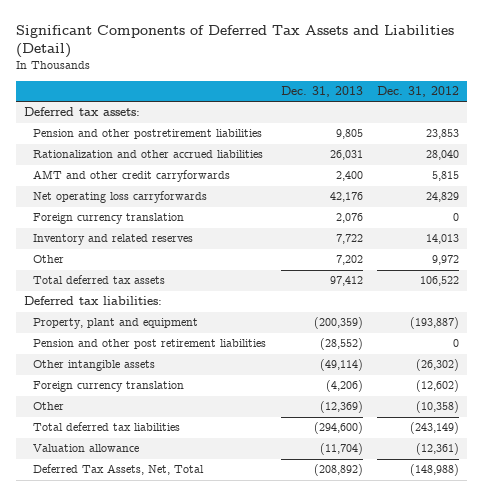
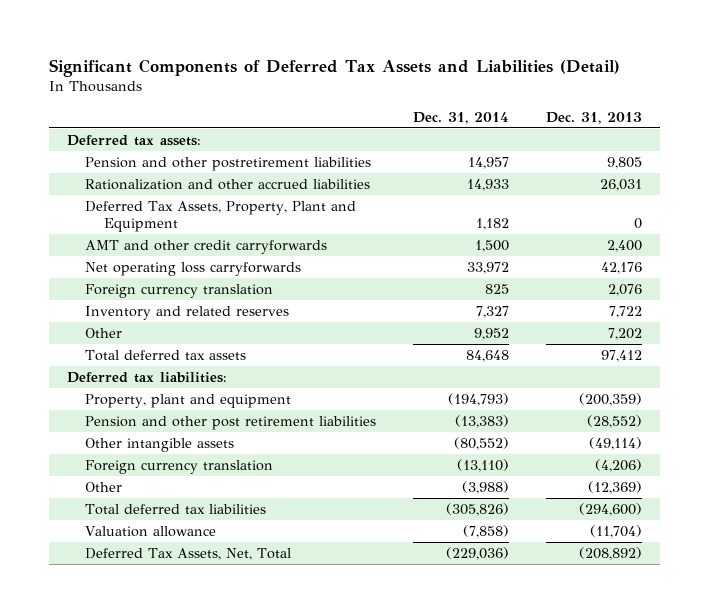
[377,86,460,98] Dec. 31, 2012 -> none
none -> [413,111,510,124] Dec. 31, 2014
none -> [85,200,357,232] Deferred Tax Assets, Property, Plant and Equipment

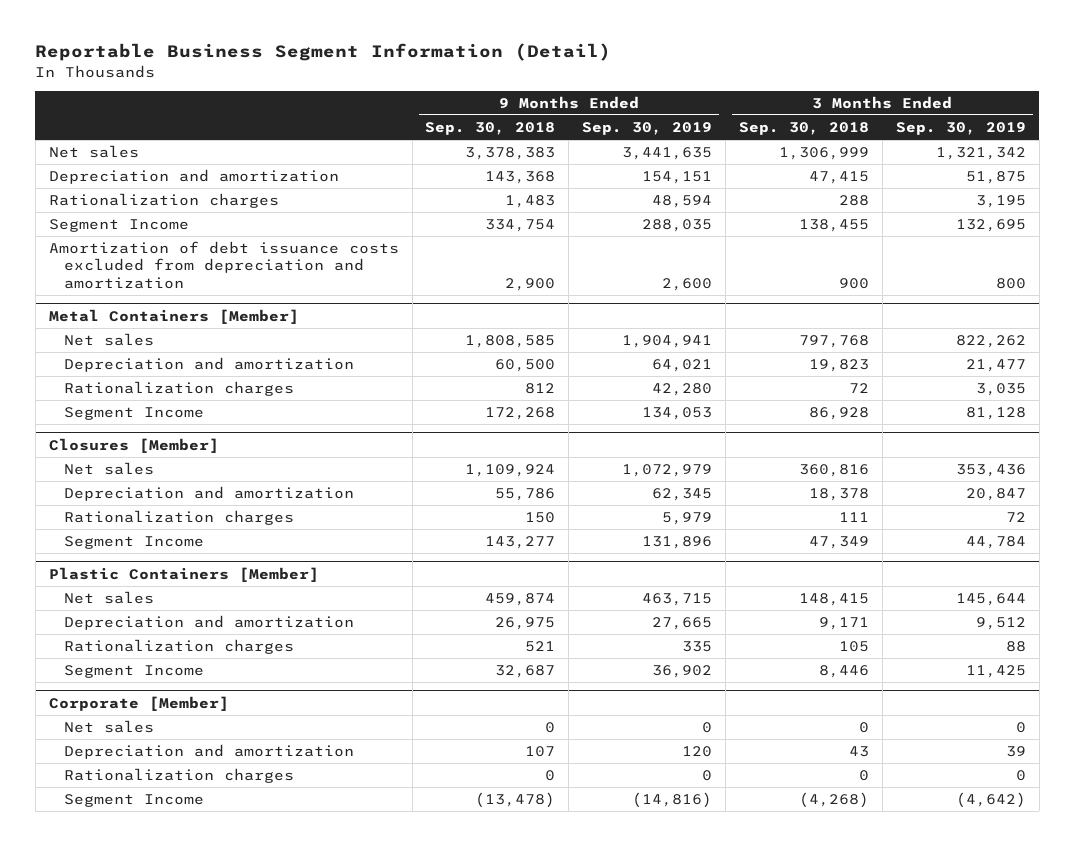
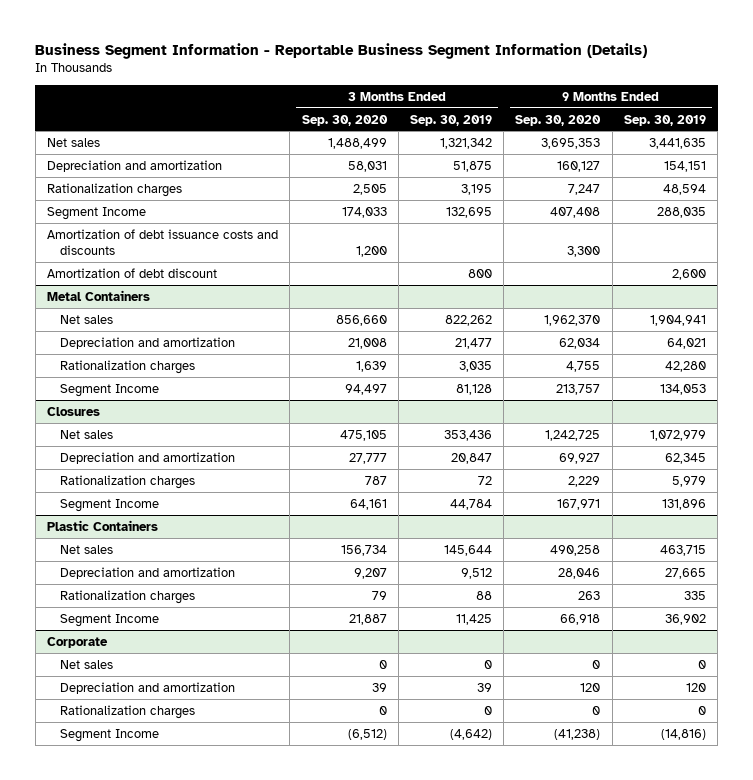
[35,43,612,62] Reportable Business Segment Information (Detail) -> [35,43,648,60] Business Segment Information - Reportable Business Segment Information (Details)
[425,121,556,135] Sep. 30, 2018 -> none
[739,121,870,135] Sep. 30, 2018 -> none
none -> [301,114,388,126] Sep. 30, 2020
none -> [515,114,602,126] Sep. 30, 2020
none -> [47,228,279,256] Amortization of debt issuance costs and discounts
[48,241,399,289] Amortization of debt issuance costs excluded from depreciation and amortization -> [47,267,218,278] Amortization of debt discount
[48,308,299,324] Metal Containers [Member] -> [47,289,151,301] Metal Containers
[48,437,219,453] Closures [Member] -> [47,406,101,416] Closures
[48,566,319,582] Plastic Containers [Member] -> [47,519,159,531] Plastic Containers
[48,695,229,711] Corporate [Member] -> [47,636,109,648] Corporate

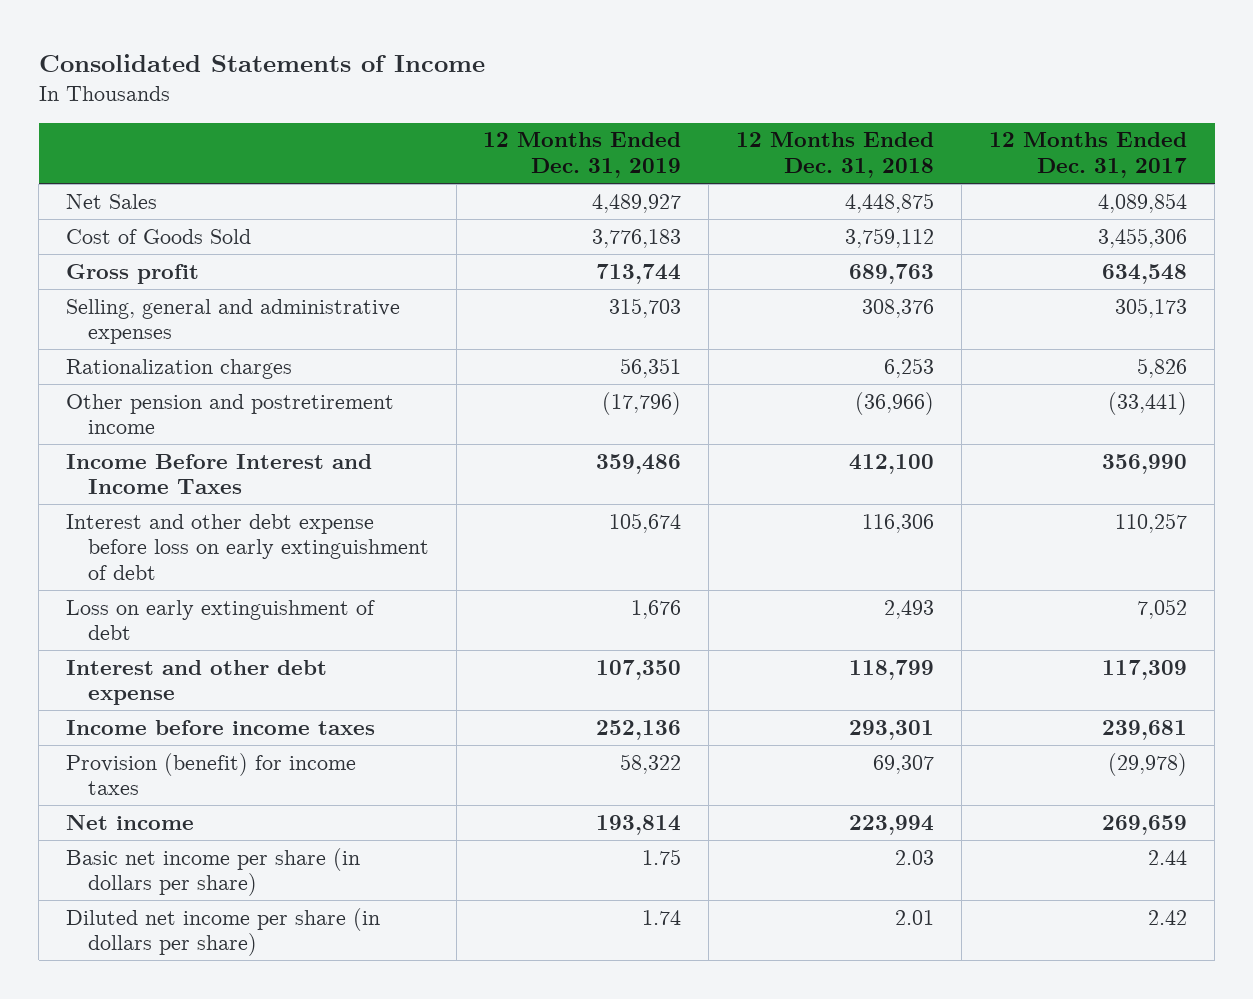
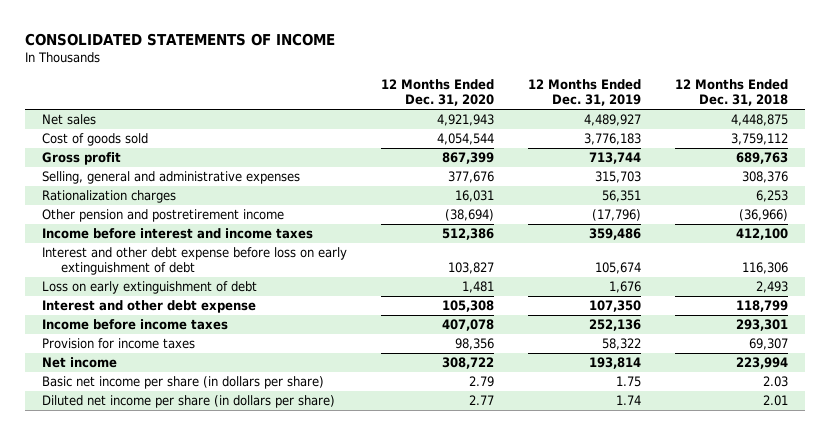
[38,54,485,73] Consolidated Statements of Income -> [24,32,335,46] CONSOLIDATED STATEMENTS OF INCOME
[989,132,1188,179] 12 Months Ended Dec. 31, 2017 -> none
none -> [381,79,495,107] 12 Months Ended Dec. 31, 2020
[66,193,158,209] Net Sales -> [42,114,97,126] Net sales
[66,228,252,244] Cost of Goods Sold -> [42,133,149,147] Cost of goods sold
[66,453,373,495] Income Before Interest and Income Taxes -> [42,228,314,240] Income before interest and income taxes
[66,752,357,796] Provision (benefit) for income taxes -> [42,338,196,350] Provision for income taxes

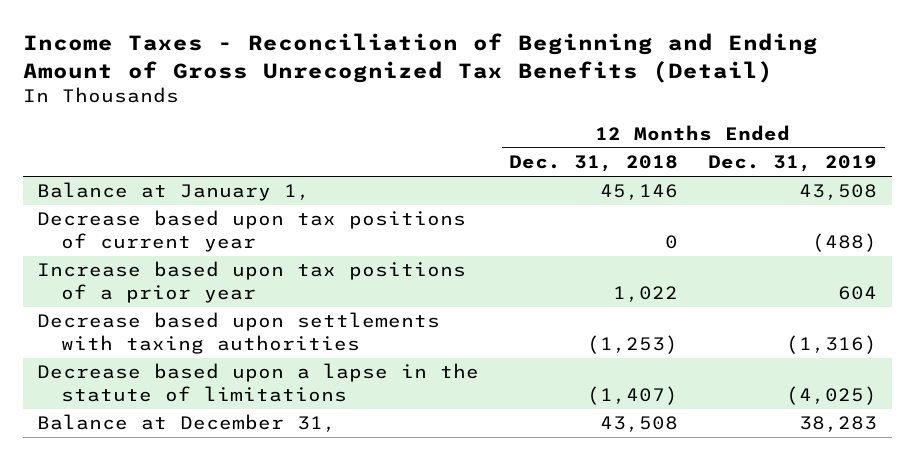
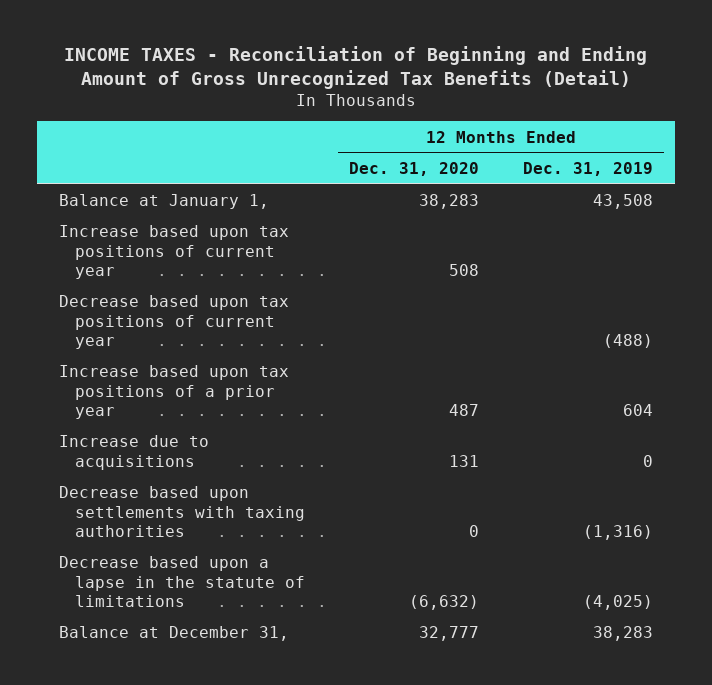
[22,33,818,83] Income Taxes - Reconciliation of Beginning and Ending Amount of Gross Unrecognized Tax Benefits (Detail) -> [64,45,648,90] INCOME TAXES - Reconciliation of Beginning and Ending Amount of Gross Unrecognized Tax Benefits (Detail)
[509,155,679,173] Dec. 31, 2018 -> none
none -> [349,161,480,176] Dec. 31, 2020
none -> [59,225,290,280] Increase based upon tax positions of current year
none -> [59,435,210,470] Increase due to acquisitions

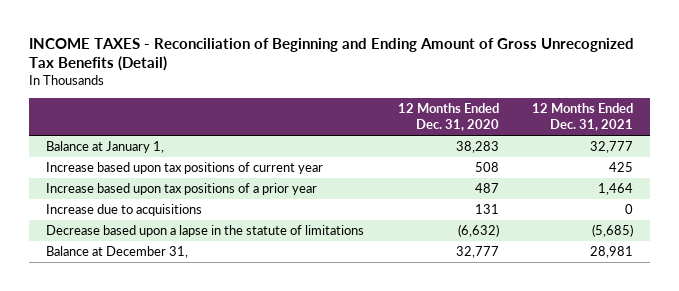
[523,161,654,176] Dec. 31, 2019 -> none
none -> [532,103,634,132] 12 Months Ended Dec. 31, 2021
[59,295,290,350] Decrease based upon tax positions of current year -> none
[59,486,305,538] Decrease based upon settlements with taxing authorities -> none

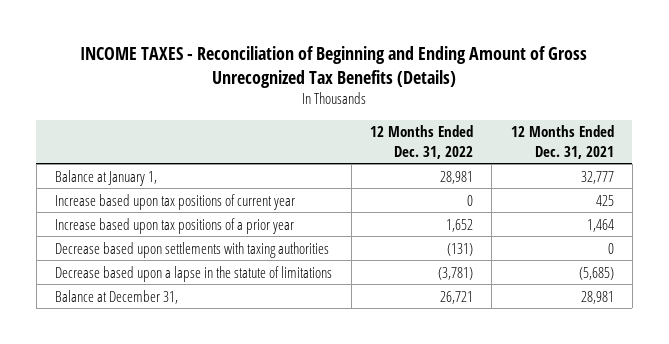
[29,37,635,72] INCOME TAXES - Reconciliation of Beginning and Ending Amount of Gross Unrecognized Tax Benefits (Detail) -> [80,46,588,88] INCOME TAXES - Reconciliation of Beginning and Ending Amount of Gross Unrecognized Tax Benefits (Details)
[397,103,499,132] 12 Months Ended Dec. 31, 2020 -> none
none -> [369,125,473,159] 12 Months Ended Dec. 31, 2022
[45,204,202,217] Increase due to acquisitions -> none
none -> [55,241,330,258] Decrease based upon settlements with taxing authorities

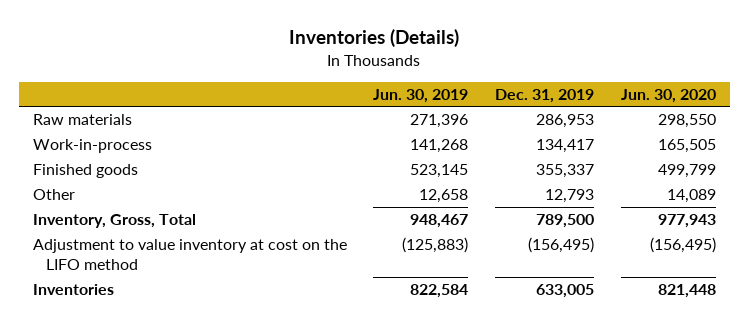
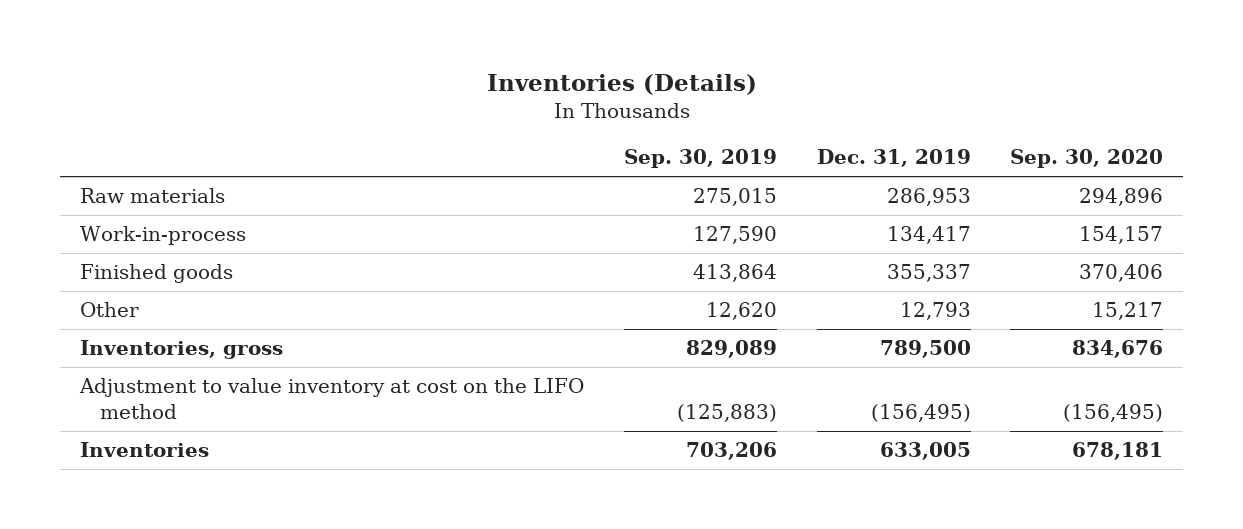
[373,88,469,103] Jun. 30, 2019 -> none
[621,88,717,103] Jun. 30, 2020 -> none
none -> [623,149,777,169] Sep. 30, 2019
none -> [1010,149,1164,169] Sep. 30, 2020
[32,214,196,229] Inventory, Gross, Total -> [79,340,283,360] Inventories, gross

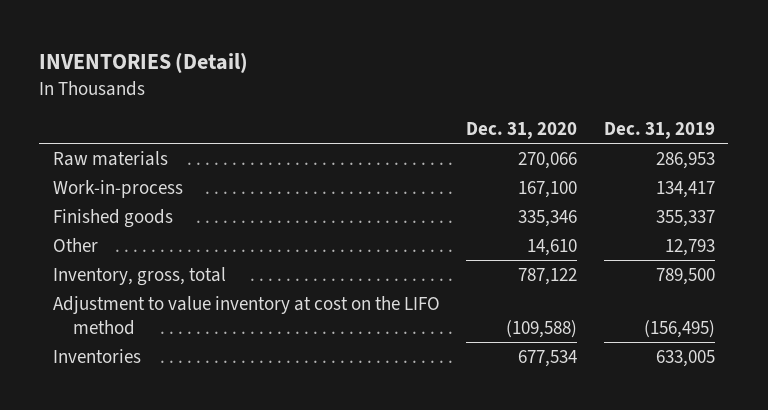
[486,73,757,95] Inventories (Details) -> [39,51,249,73] INVENTORIES (Detail)
[623,149,777,169] Sep. 30, 2019 -> none
[1010,149,1164,169] Sep. 30, 2020 -> none
none -> [466,121,578,139] Dec. 31, 2020
[79,340,283,360] Inventories, gross -> [52,266,226,286] Inventory, gross, total

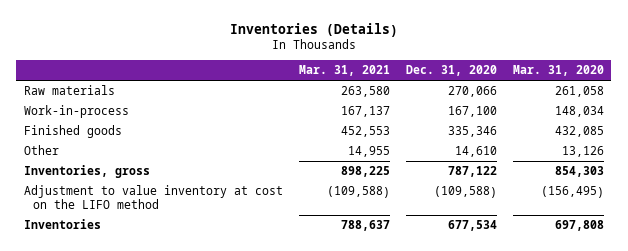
[39,51,249,73] INVENTORIES (Detail) -> [229,22,398,37] Inventories (Details)
[604,121,716,139] Dec. 31, 2019 -> none
none -> [298,65,390,77] Mar. 31, 2021
none -> [512,65,604,77] Mar. 31, 2020
[52,266,226,286] Inventory, gross, total -> [24,164,151,178] Inventories, gross

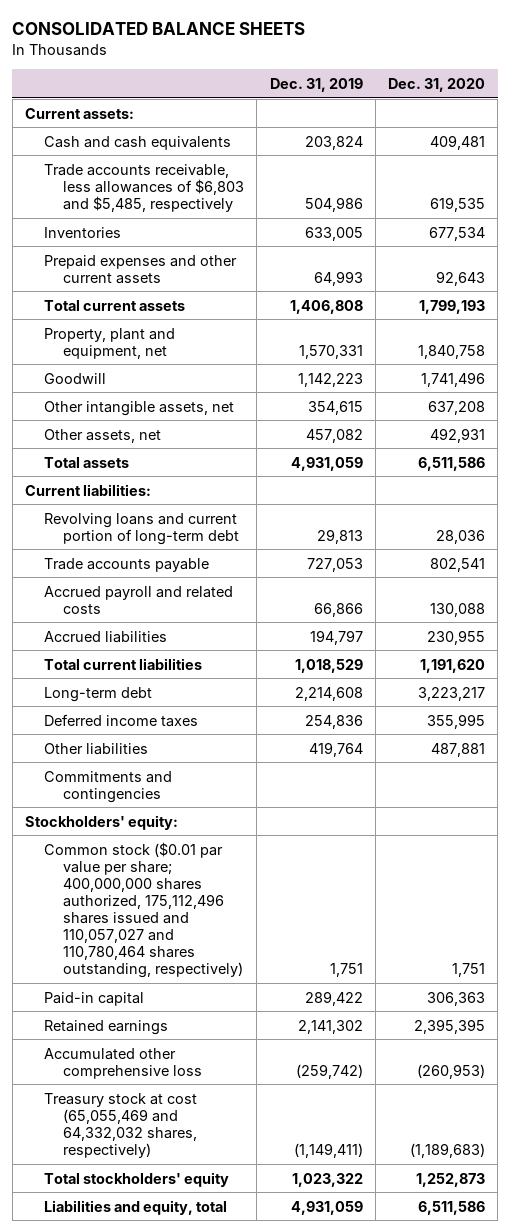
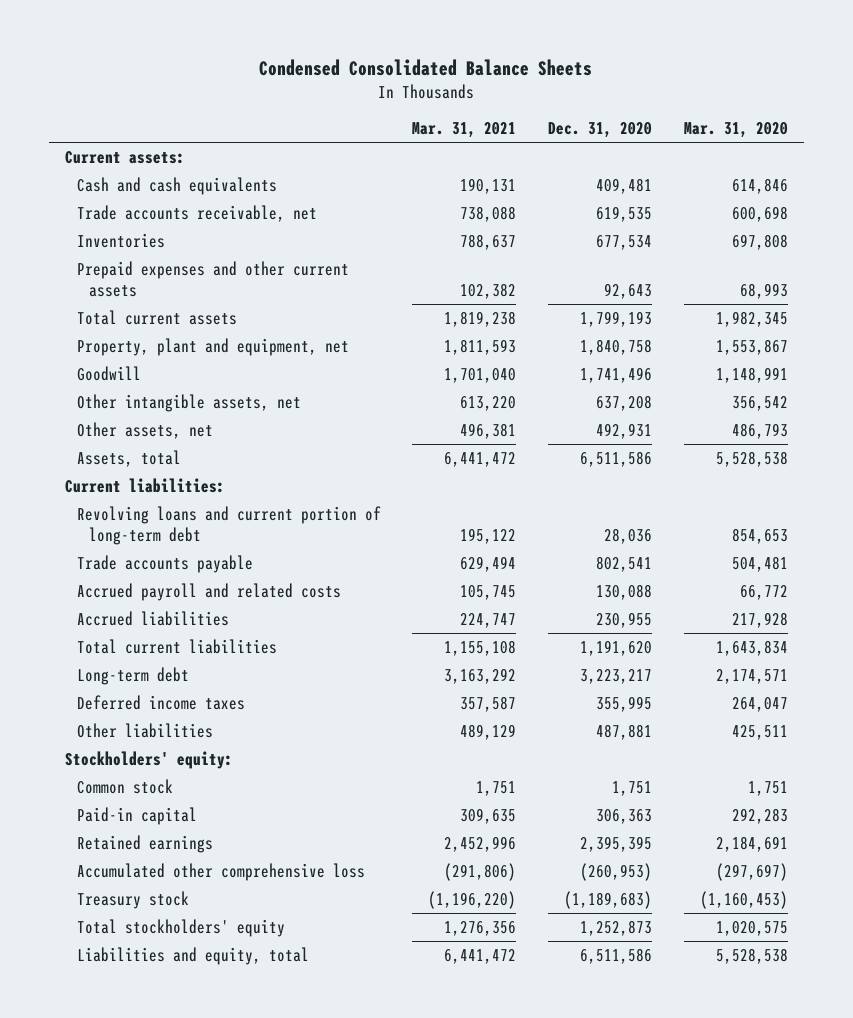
[12,21,306,35] CONSOLIDATED BALANCE SHEETS -> [259,58,593,76] Condensed Consolidated Balance Sheets
[269,77,363,92] Dec. 31, 2019 -> none
none -> [412,122,517,139] Mar. 31, 2021
none -> [683,122,788,139] Mar. 31, 2020
[44,163,245,212] Trade accounts receivable, less allowances of $6,803 and $5,485, respectively -> [76,204,317,222] Trade accounts receivable, net
[44,456,130,468] Total assets -> [76,449,181,467] Assets, total
[44,770,173,803] Commitments and contingencies -> none
[44,841,244,979] Common stock ($0.01 par value per share; 400,000,000 shares authorized, 175,112,496 shares issued and 110,057,027 and 110,780,464 shares outstanding, respectively) -> [76,778,173,794] Common stock
[44,1092,198,1158] Treasury stock at cost (65,055,469 and 64,332,032 shares, respectively) -> [76,890,189,909] Treasury stock

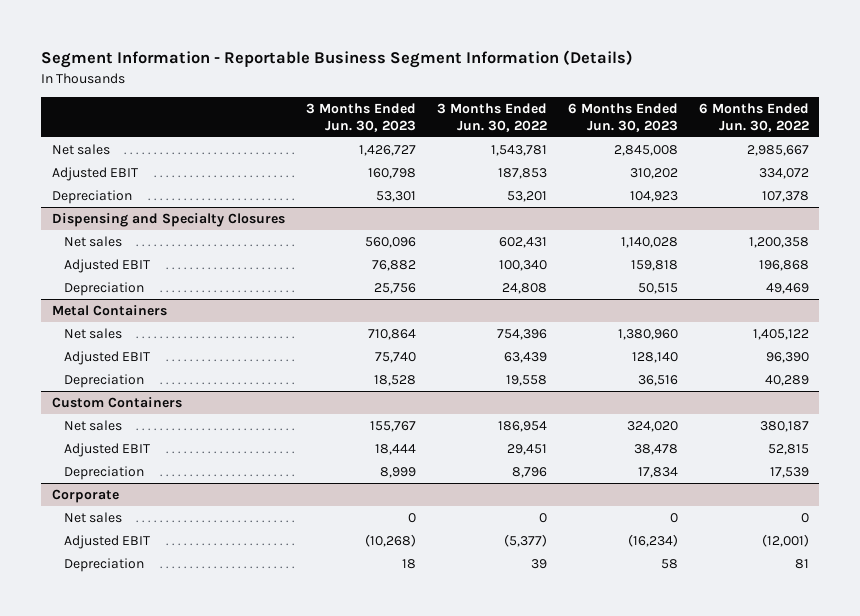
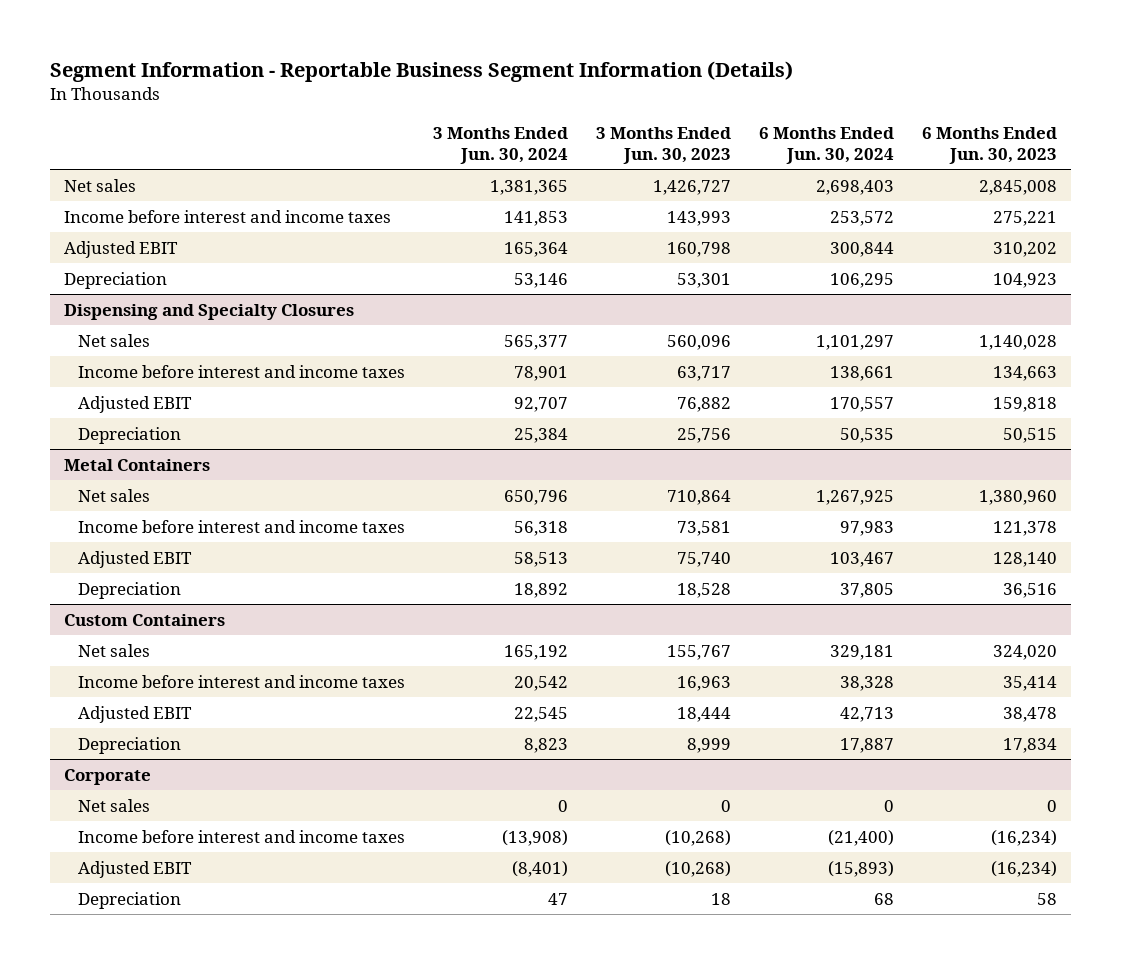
[436,103,547,132] 3 Months Ended Jun. 30, 2022 -> none
[698,103,809,132] 6 Months Ended Jun. 30, 2022 -> none
none -> [433,127,569,164] 3 Months Ended Jun. 30, 2024
none -> [759,127,895,164] 6 Months Ended Jun. 30, 2024
none -> [64,209,392,223] Income before interest and income taxes
none -> [78,364,406,378] Income before interest and income taxes
none -> [78,519,406,533] Income before interest and income taxes
none -> [78,674,406,688] Income before interest and income taxes
none -> [78,829,406,843] Income before interest and income taxes

